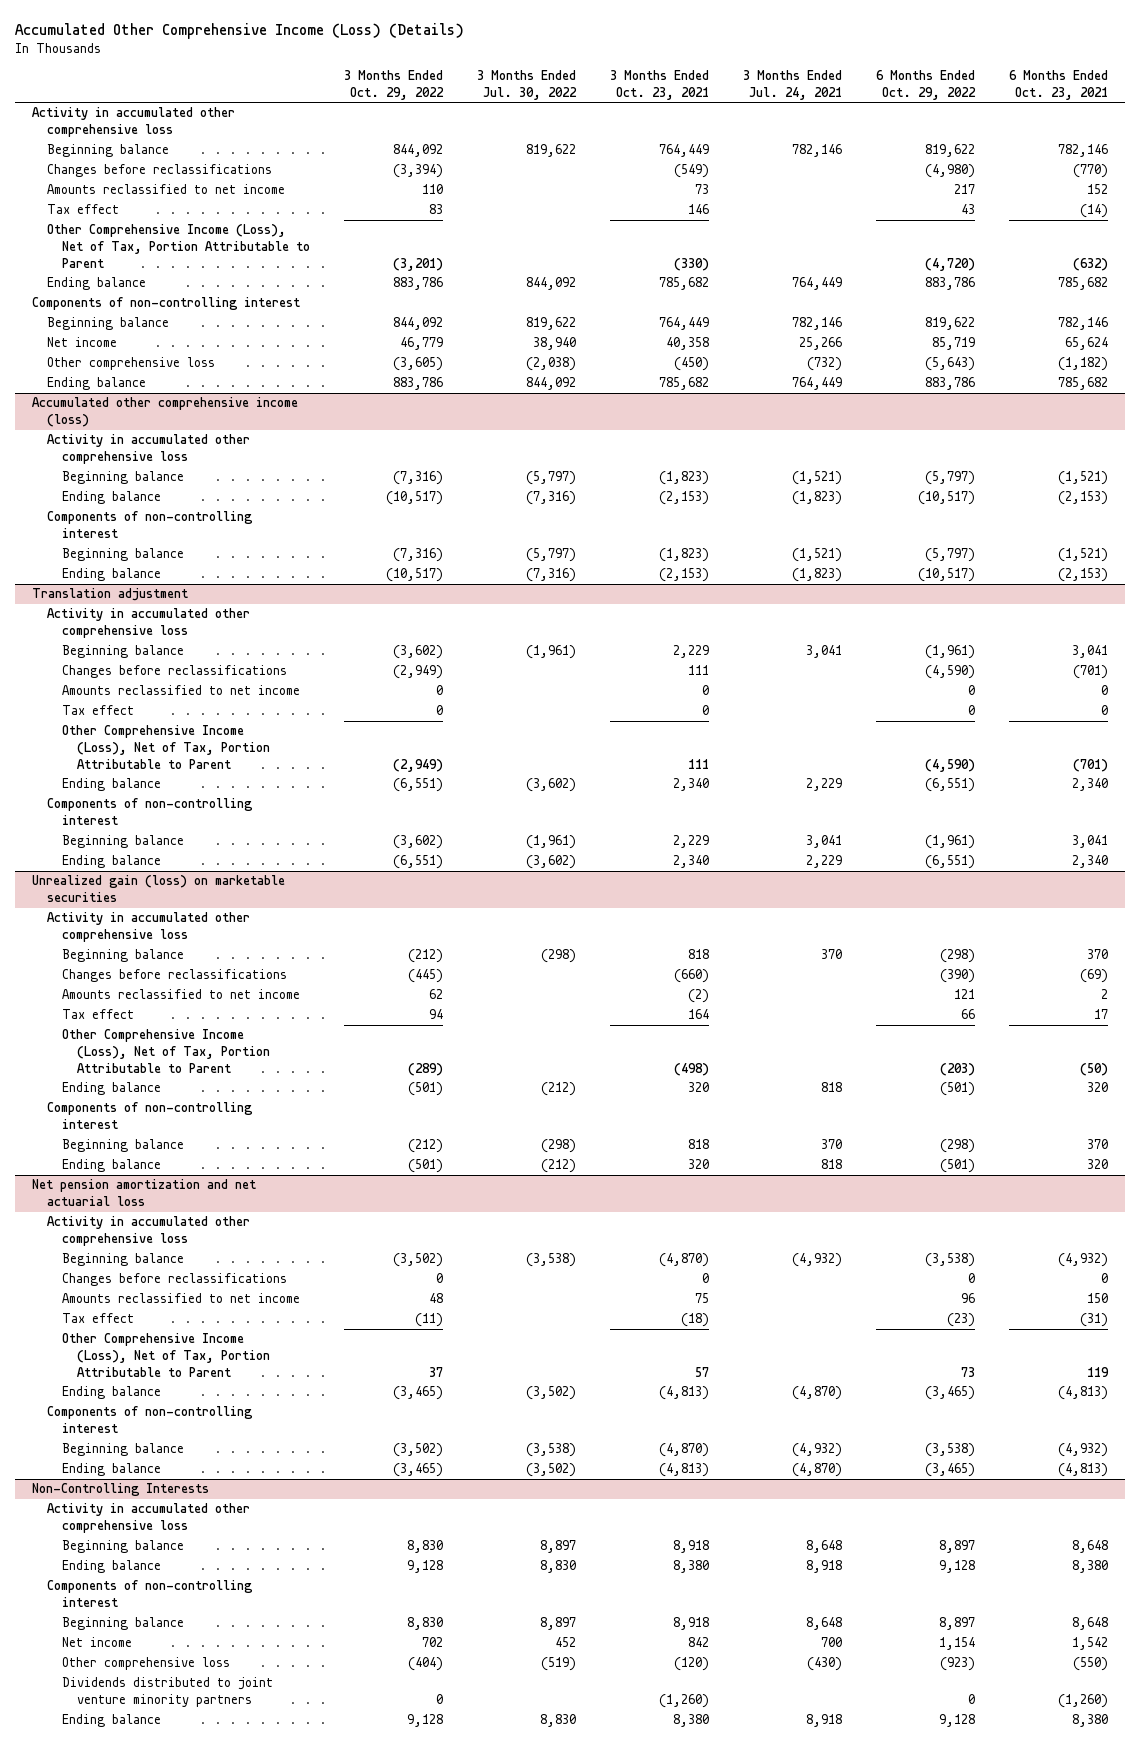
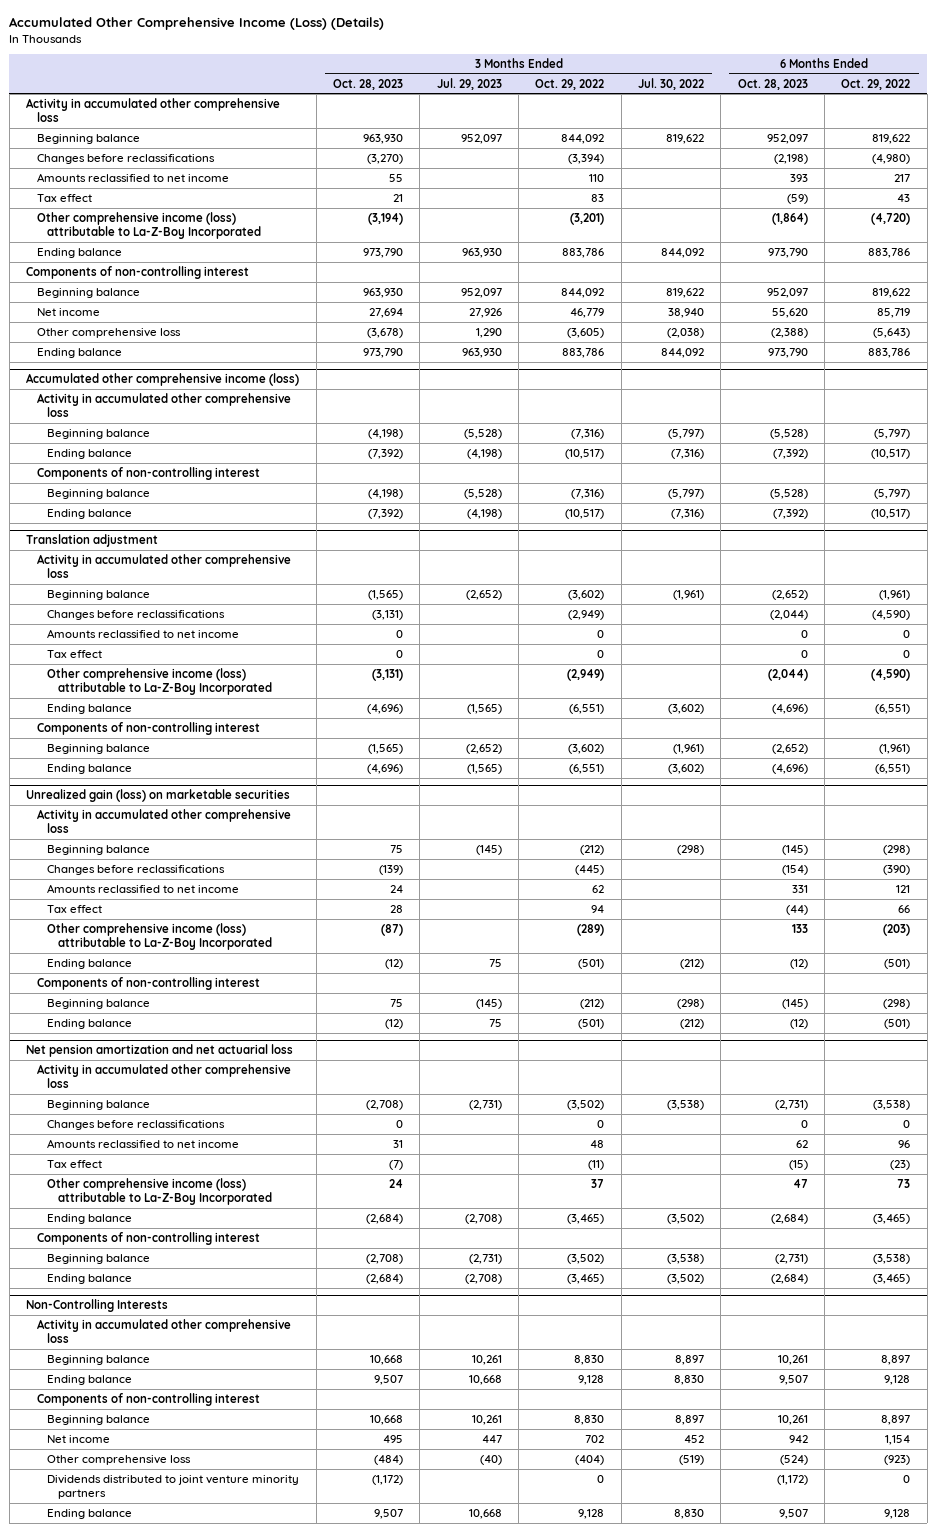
[609,70,709,100] 3 Months Ended Oct. 23, 2021 -> none
[742,70,842,100] 3 Months Ended Jul. 24, 2021 -> none
[1008,70,1108,100] 6 Months Ended Oct. 23, 2021 -> none
none -> [333,78,404,90] Oct. 28, 2023
none -> [436,77,502,90] Jul. 29, 2023
none -> [737,78,808,90] Oct. 28, 2023
[46,224,310,268] Other Comprehensive Income (Loss), Net of Tax, Portion Attributable to Parent -> [36,211,262,240] Other comprehensive income (loss) attributable to La-Z-Boy Incorporated
[61,725,270,769] Other Comprehensive Income (Loss), Net of Tax, Portion Attributable to Parent -> [47,667,272,696] Other comprehensive income (loss) attributable to La-Z-Boy Incorporated
[61,1029,270,1073] Other Comprehensive Income (Loss), Net of Tax, Portion Attributable to Parent -> [47,922,272,951] Other comprehensive income (loss) attributable to La-Z-Boy Incorporated
[61,1333,270,1377] Other Comprehensive Income (Loss), Net of Tax, Portion Attributable to Parent -> [47,1177,272,1206] Other comprehensive income (loss) attributable to La-Z-Boy Incorporated

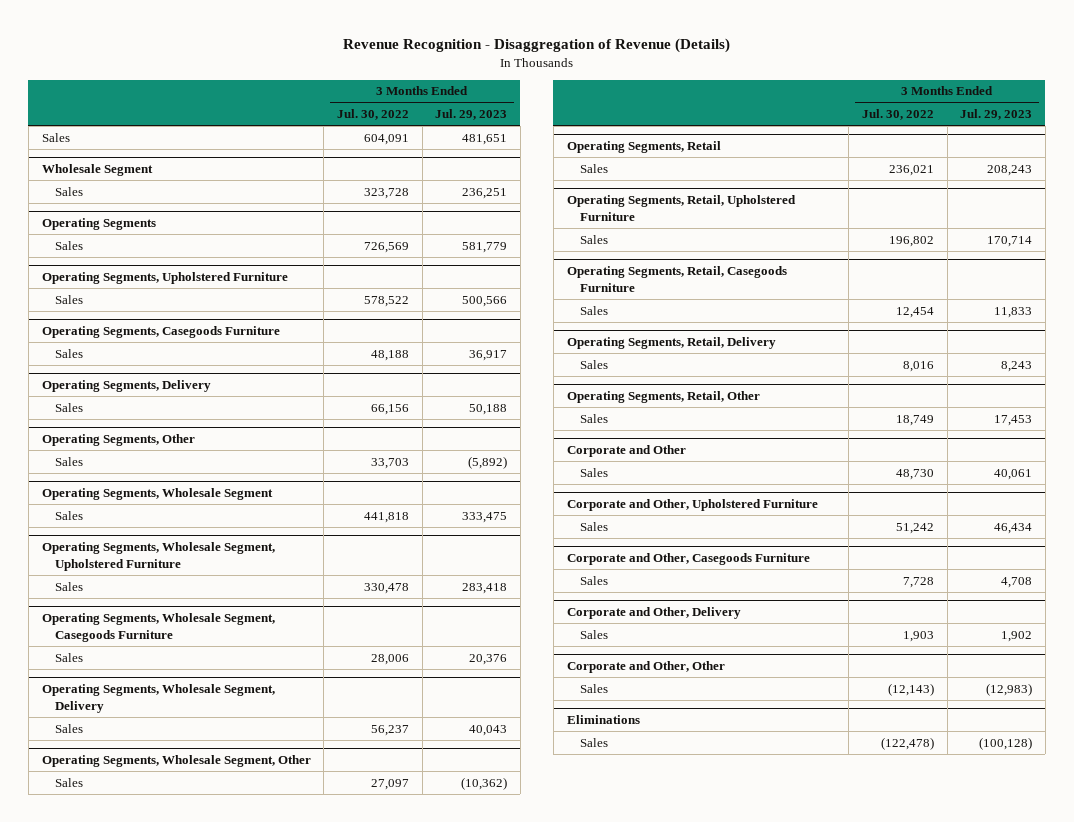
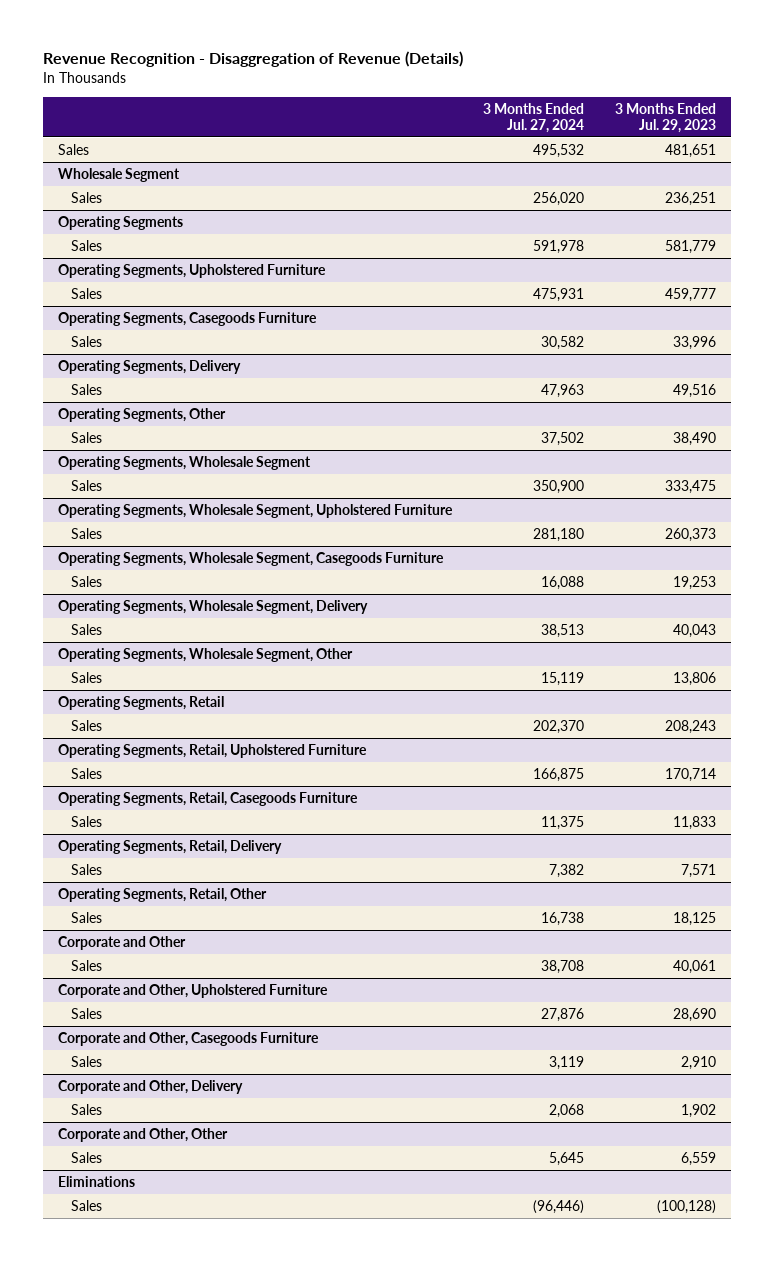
[336,109,409,121] Jul. 30, 2022 -> none
none -> [482,102,584,133] 3 Months Ended Jul. 27, 2024
[462,295,508,307] 500,566 -> [664,287,716,302] 459,777
[469,349,508,361] 36,917 -> [672,335,716,350] 33,996
[469,403,508,415] 50,188 -> [672,383,716,398] 49,516
[468,455,508,469] (5,892) -> [672,431,716,446] 38,490
[462,582,508,594] 283,418 -> [664,527,716,542] 260,373
[469,653,508,665] 20,376 -> [672,575,716,590] 19,253
[461,776,508,790] (10,362) -> [672,671,716,686] 13,806
[1001,360,1033,372] 8,243 -> [680,863,716,878] 7,571
[994,414,1033,426] 17,453 -> [672,911,716,926] 18,125
[994,522,1033,534] 46,434 -> [672,1007,716,1022] 28,690
[1001,576,1033,588] 4,708 -> [680,1055,716,1070] 2,910
[986,682,1033,696] (12,983) -> [680,1151,716,1166] 6,559

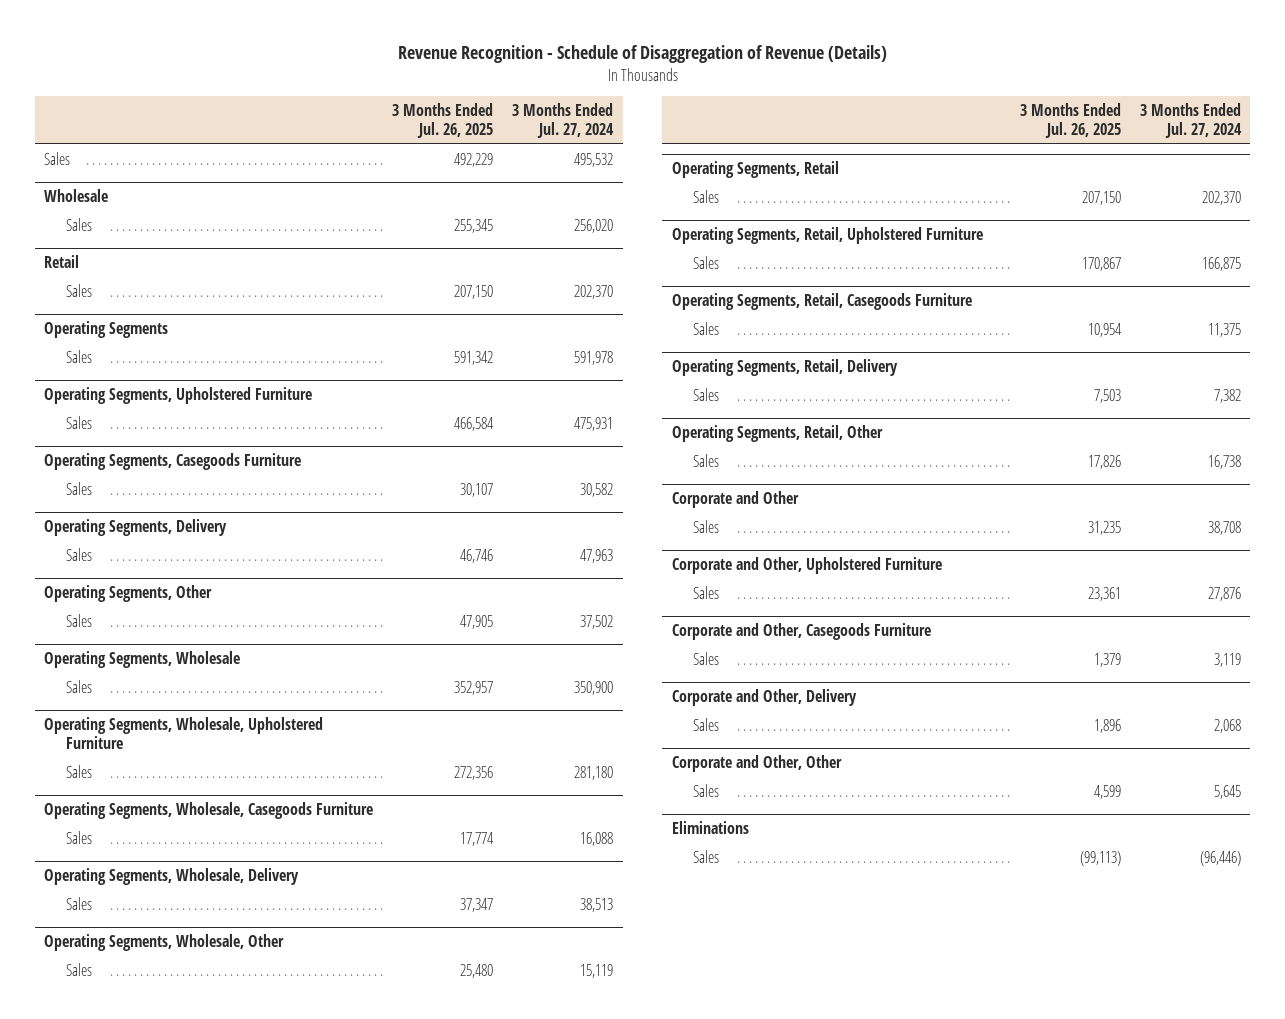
[42,51,463,68] Revenue Recognition - Disaggregation of Revenue (Details) -> [397,45,887,64] Revenue Recognition - Schedule of Disaggregation of Revenue (Details)
[614,102,716,133] 3 Months Ended Jul. 29, 2023 -> none
none -> [392,103,494,139] 3 Months Ended Jul. 26, 2025
[58,167,181,182] Wholesale Segment -> [44,189,109,203] Wholesale
none -> [44,255,80,269] Retail
none -> [65,283,92,297] Sales
[58,455,312,470] Operating Segments, Wholesale Segment -> [44,651,241,669] Operating Segments, Wholesale
[58,503,454,518] Operating Segments, Wholesale Segment, Upholstered Furniture -> [44,717,324,750] Operating Segments, Wholesale, Upholstered Furniture
[58,551,445,566] Operating Segments, Wholesale Segment, Casegoods Furniture -> [44,802,374,820] Operating Segments, Wholesale, Casegoods Furniture
[58,599,369,614] Operating Segments, Wholesale Segment, Delivery -> [44,868,300,886] Operating Segments, Wholesale, Delivery
[58,647,354,662] Operating Segments, Wholesale Segment, Other -> [44,934,285,952] Operating Segments, Wholesale, Other

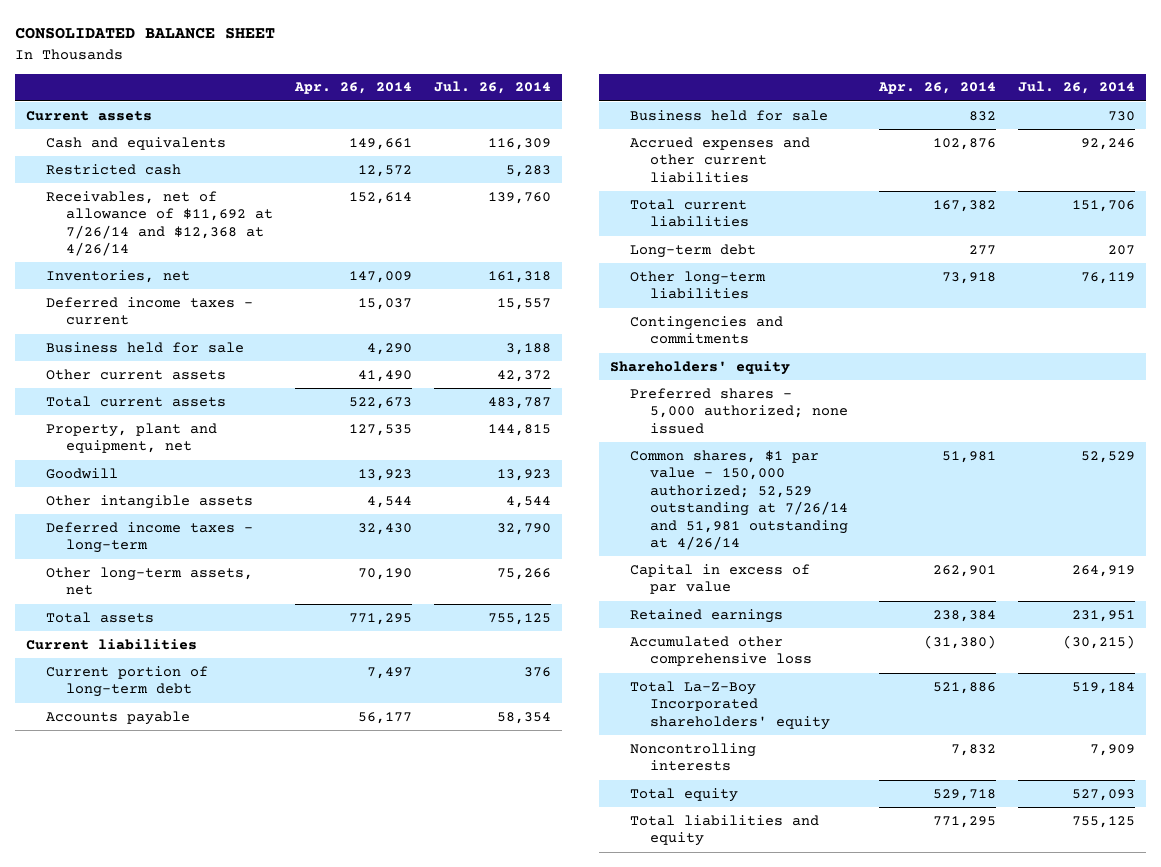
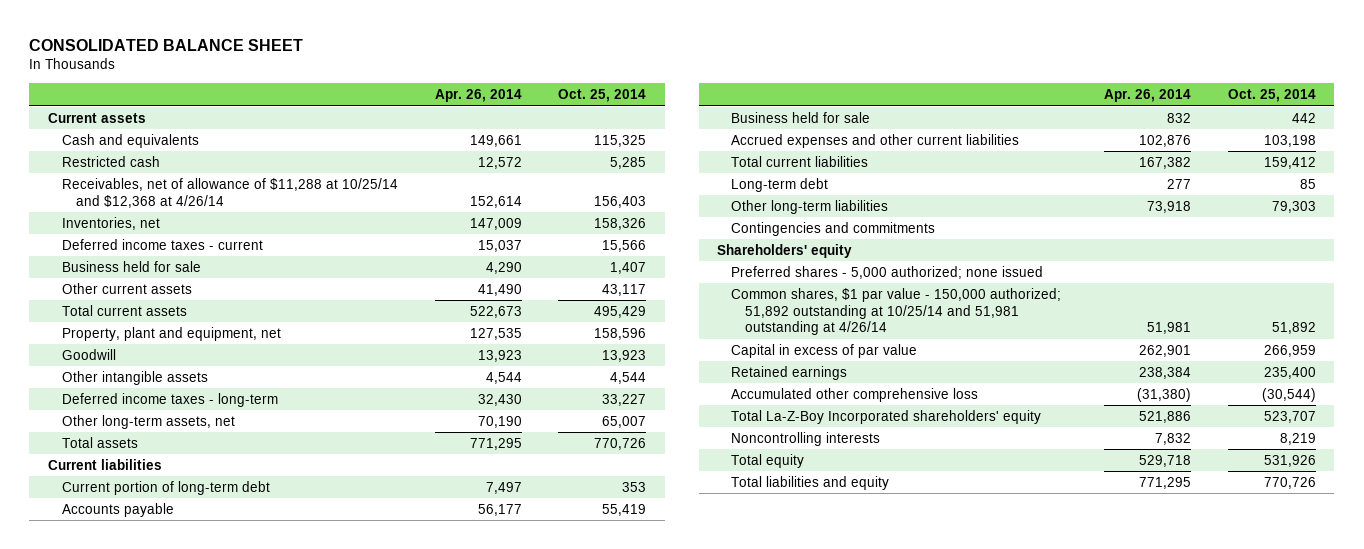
[433,81,551,95] Jul. 26, 2014 -> none
none -> [558,89,647,103] Oct. 25, 2014
[45,190,273,257] Receivables, net of allowance of $11,692 at 7/26/14 and $12,368 at 4/26/14 -> [61,177,398,208] Receivables, net of allowance of $11,288 at 10/25/14 and $12,368 at 4/26/14
[629,449,848,551] Common shares, $1 par value - 150,000 authorized; 52,529 outstanding at 7/26/14 and 51,981 outstanding at 4/26/14 -> [731,287,1062,336] Common shares, $1 par value - 150,000 authorized; 51,892 outstanding at 10/25/14 and 51,981 outstanding at 4/26/14

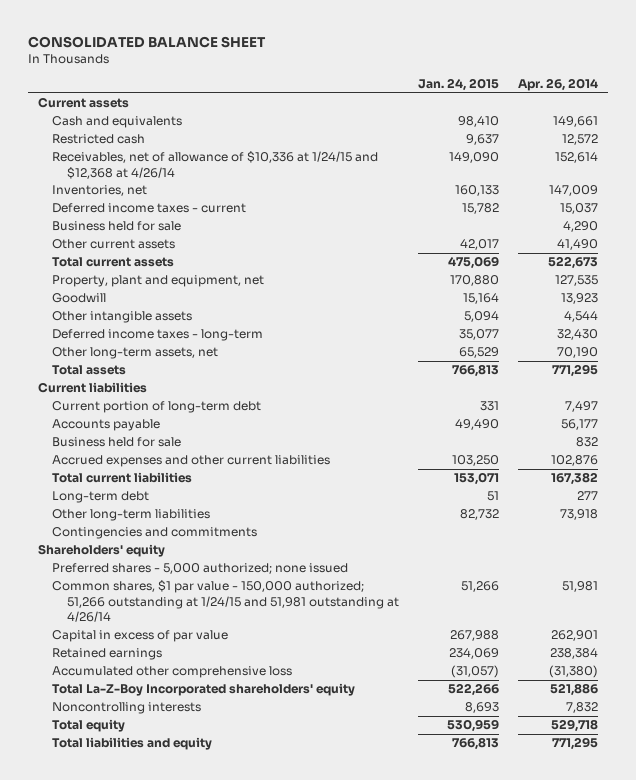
[558,89,647,103] Oct. 25, 2014 -> none
none -> [417,77,499,91] Jan. 24, 2015
[61,177,398,208] Receivables, net of allowance of $11,288 at 10/25/14 and $12,368 at 4/26/14 -> [52,151,379,179] Receivables, net of allowance of $10,336 at 1/24/15 and $12,368 at 4/26/14
[731,287,1062,336] Common shares, $1 par value - 150,000 authorized; 51,892 outstanding at 10/25/14 and 51,981 outstanding at 4/26/14 -> [52,580,399,622] Common shares, $1 par value - 150,000 authorized; 51,266 outstanding at 1/24/15 and 51,981 outstanding at 4/26/14

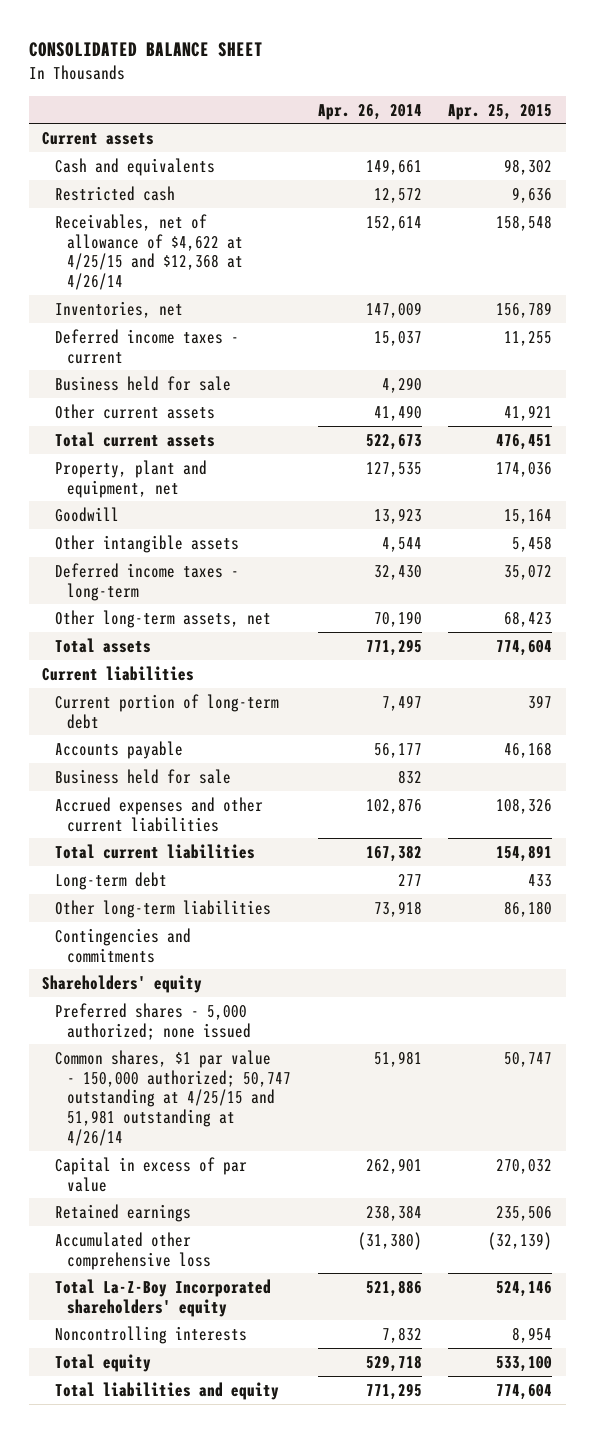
[417,77,499,91] Jan. 24, 2015 -> none
none -> [448,103,553,120] Apr. 25, 2015
[52,151,379,179] Receivables, net of allowance of $10,336 at 1/24/15 and $12,368 at 4/26/14 -> [54,213,244,291] Receivables, net of allowance of $4,622 at 4/25/15 and $12,368 at 4/26/14
[52,580,399,622] Common shares, $1 par value - 150,000 authorized; 51,266 outstanding at 1/24/15 and 51,981 outstanding at 4/26/14 -> [54,1049,292,1146] Common shares, $1 par value - 150,000 authorized; 50,747 outstanding at 4/25/15 and 51,981 outstanding at 4/26/14

